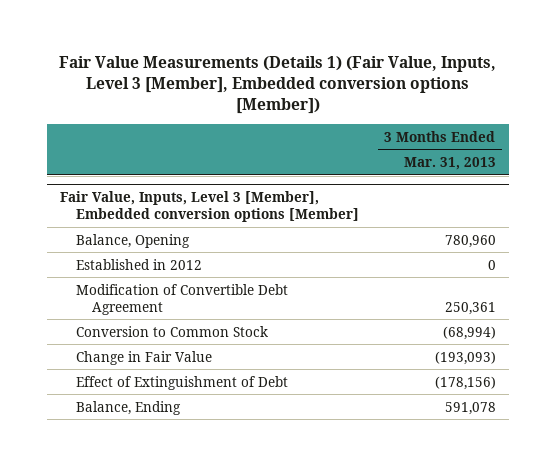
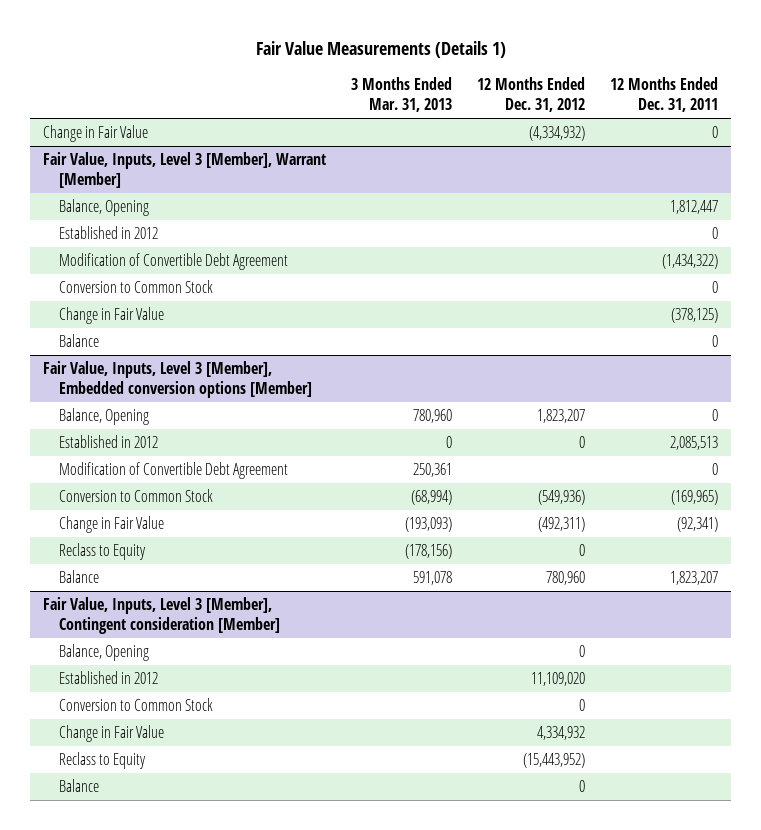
[58,56,496,115] Fair Value Measurements (Details 1) (Fair Value, Inputs, Level 3 [Member], Embedded conversion options [Member]) -> [255,40,506,58] Fair Value Measurements (Details 1)
none -> [477,76,586,113] 12 Months Ended Dec. 31, 2012
none -> [610,76,719,113] 12 Months Ended Dec. 31, 2011
none -> [42,125,148,143] Change in Fair Value
none -> [42,152,326,189] Fair Value, Inputs, Level 3 [Member], Warrant [Member]
none -> [59,199,150,217] Balance, Opening
none -> [59,226,159,240] Established in 2012
none -> [59,253,289,271] Modification of Convertible Debt Agreement
none -> [59,280,214,294] Conversion to Common Stock
none -> [59,307,165,325] Change in Fair Value
none -> [59,334,100,348] Balance
[76,375,289,390] Effect of Extinguishment of Debt -> [59,543,147,561] Reclass to Equity
[76,400,182,415] Balance, Ending -> [59,570,100,584] Balance
none -> [42,597,281,635] Fair Value, Inputs, Level 3 [Member], Contingent consideration [Member]
none -> [59,644,150,662] Balance, Opening
none -> [59,671,159,685] Established in 2012
none -> [59,698,214,712] Conversion to Common Stock
none -> [59,725,165,743] Change in Fair Value
none -> [59,752,147,770] Reclass to Equity
none -> [59,779,100,793] Balance

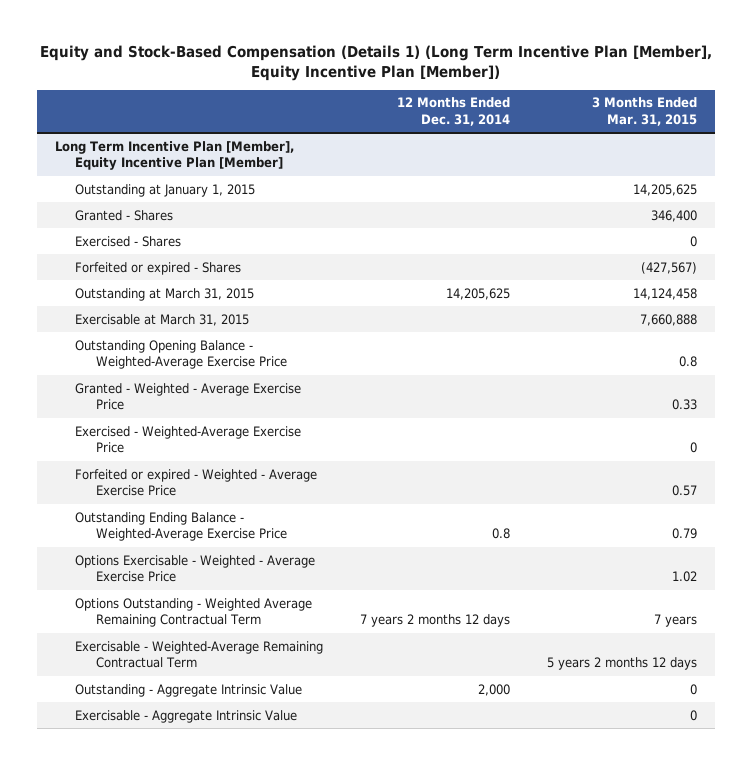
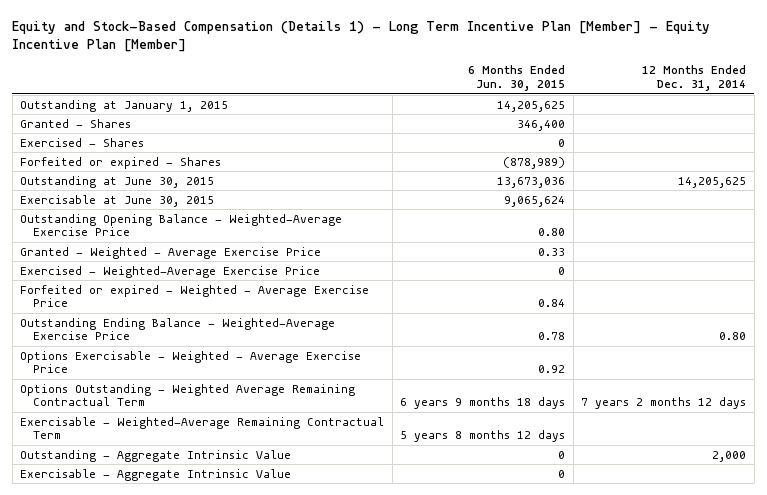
[40,44,713,81] Equity and Stock-Based Compensation (Details 1) (Long Term Incentive Plan [Member], Equity Incentive Plan [Member]) -> [12,20,711,53] Equity and Stock-Based Compensation (Details 1) - Long Term Incentive Plan [Member] - Equity Incentive Plan [Member]
[592,97,698,127] 3 Months Ended Mar. 31, 2015 -> none
none -> [468,65,566,92] 6 Months Ended Jun. 30, 2015
[55,140,295,171] Long Term Incentive Plan [Member], Equity Incentive Plan [Member] -> none
[75,287,255,301] Outstanding at March 31, 2015 -> [20,175,215,188] Outstanding at June 30, 2015
[75,313,250,326] Exercisable at March 31, 2015 -> [20,194,215,207] Exercisable at June 30, 2015
[492,528,511,540] 0.8 -> [719,332,747,341] 0.80

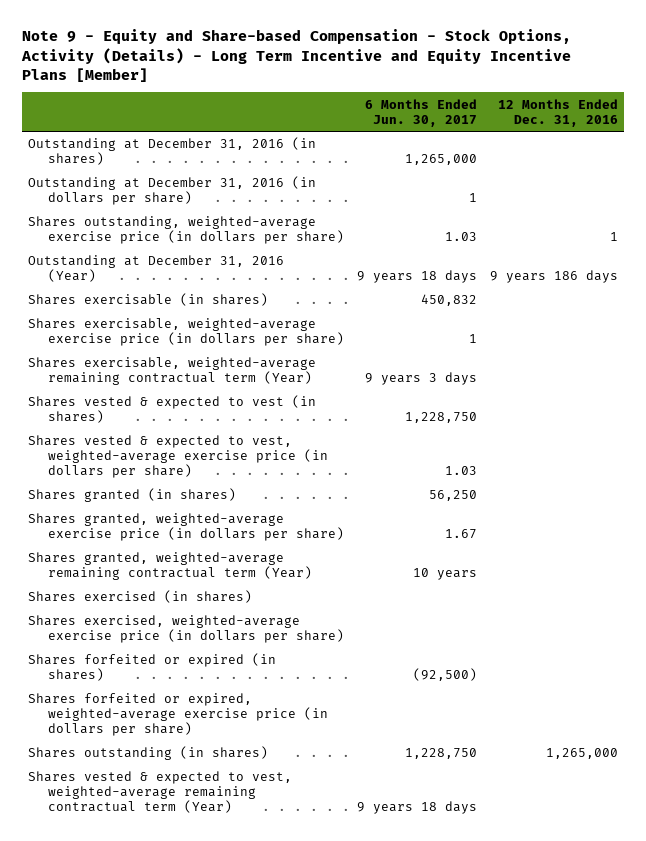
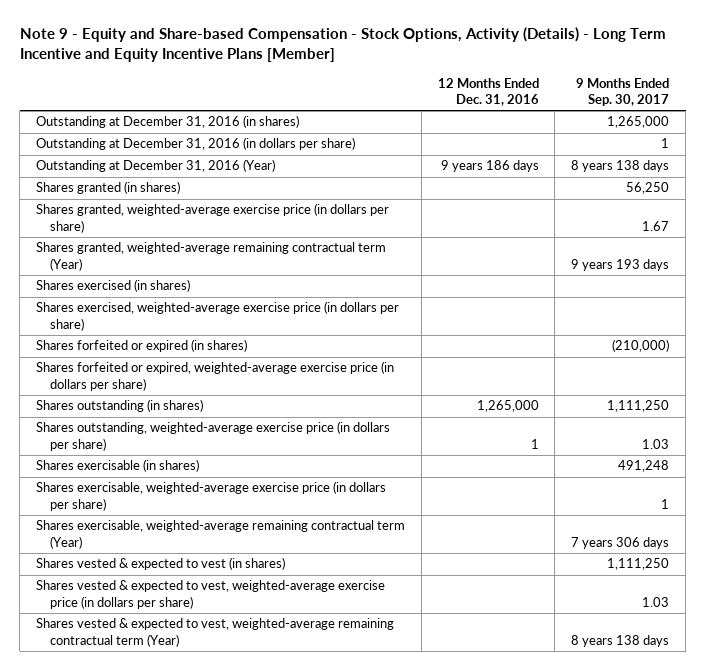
[364,98,477,127] 6 Months Ended Jun. 30, 2017 -> none
none -> [576,77,670,106] 9 Months Ended Sep. 30, 2017
[28,216,344,245] Shares outstanding, weighted-average exercise price (in dollars per share) -> [35,421,390,451] Shares outstanding, weighted-average exercise price (in dollars per share)
[28,293,269,307] Shares exercisable (in shares) -> [35,459,199,473] Shares exercisable (in shares)
[28,318,344,347] Shares exercisable, weighted-average exercise price (in dollars per share) -> [35,481,386,511] Shares exercisable, weighted-average exercise price (in dollars per share)
[28,357,317,386] Shares exercisable, weighted-average remaining contractual term (Year) -> [35,520,405,549] Shares exercisable, weighted-average remaining contractual term (Year)
[28,395,317,424] Shares vested & expected to vest (in shares) -> [35,557,285,571] Shares vested & expected to vest (in shares)
[28,435,328,478] Shares vested & expected to vest, weighted-average exercise price (in dollars per share) -> [35,580,385,609] Shares vested & expected to vest, weighted-average exercise price (in dollars per share)

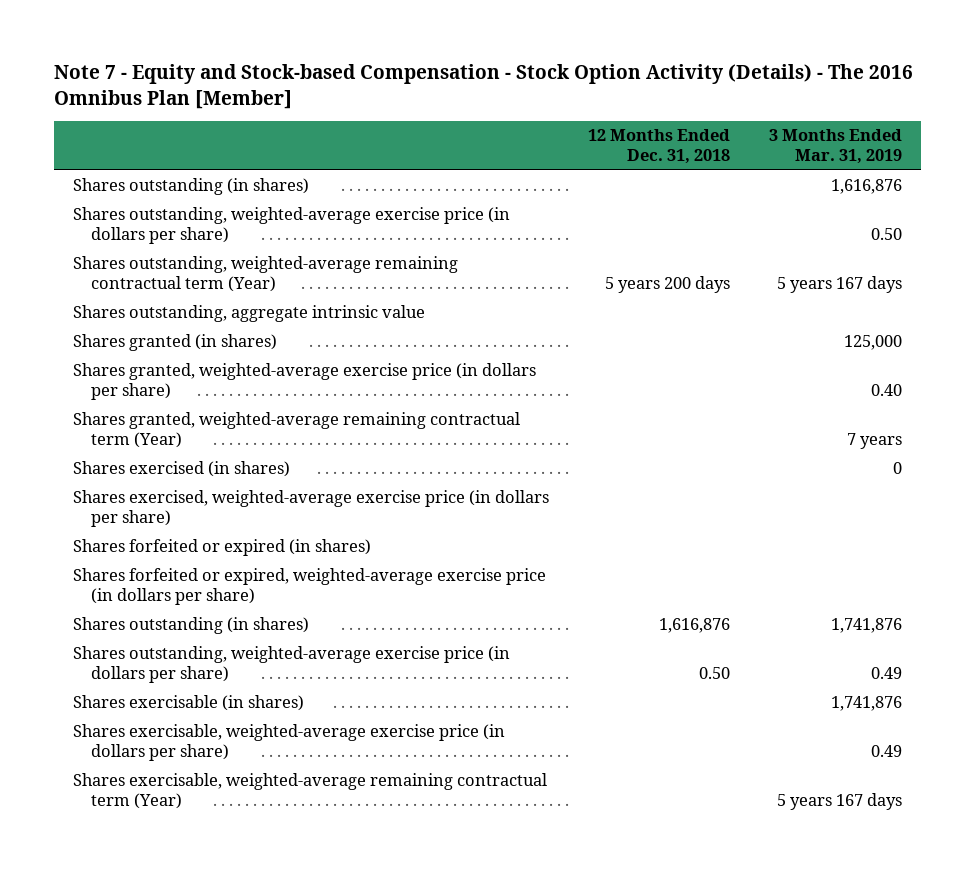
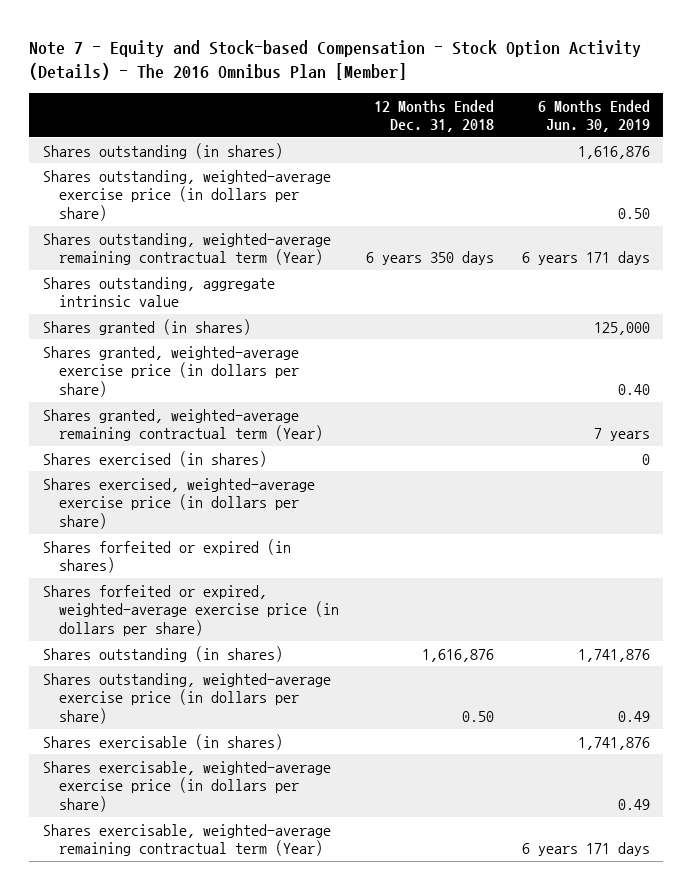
[768,129,902,164] 3 Months Ended Mar. 31, 2019 -> none
none -> [537,99,650,133] 6 Months Ended Jun. 30, 2019
[605,276,731,294] 5 years 200 days -> [366,251,495,266] 6 years 350 days

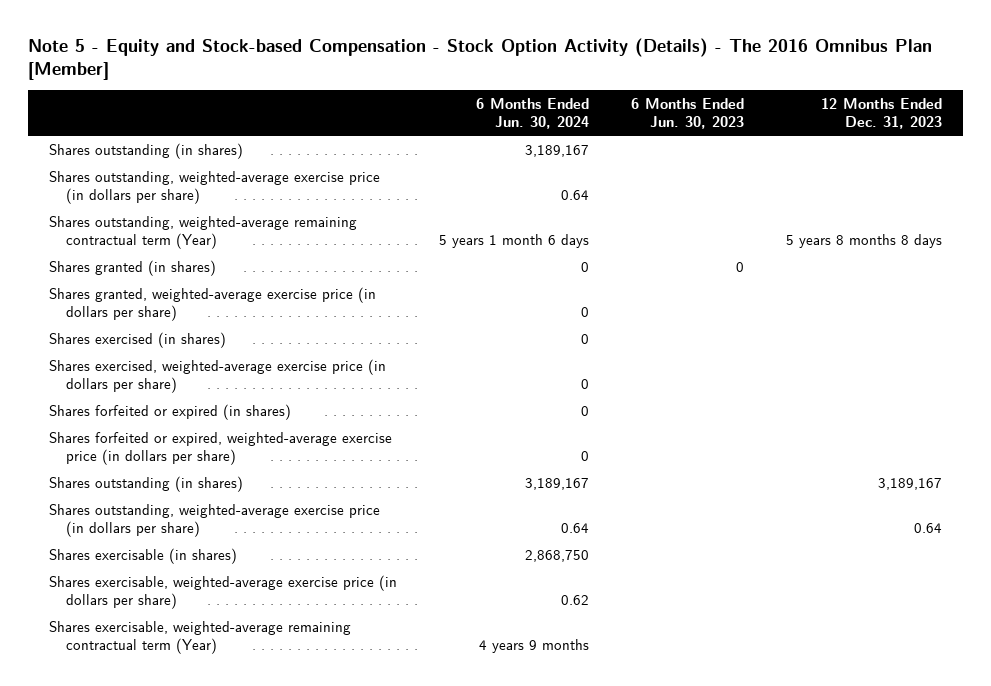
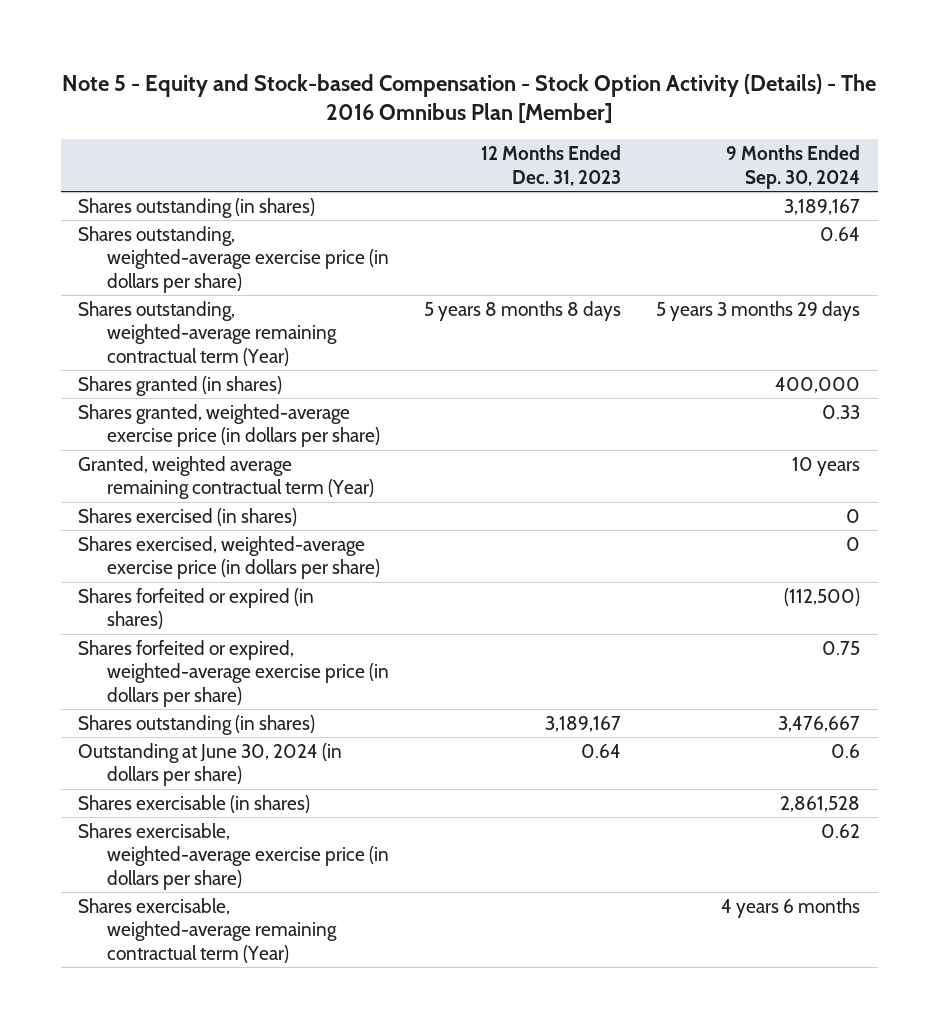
[476,98,590,129] 6 Months Ended Jun. 30, 2024 -> none
[631,98,745,129] 6 Months Ended Jun. 30, 2023 -> none
none -> [726,145,861,189] 9 Months Ended Sep. 30, 2024
none -> [78,455,375,500] Granted, weighted average remaining contractual term (Year)
[49,503,381,537] Shares outstanding, weighted-average exercise price (in dollars per share) -> [78,742,343,787] Outstanding at June 30, 2024 (in dollars per share)

